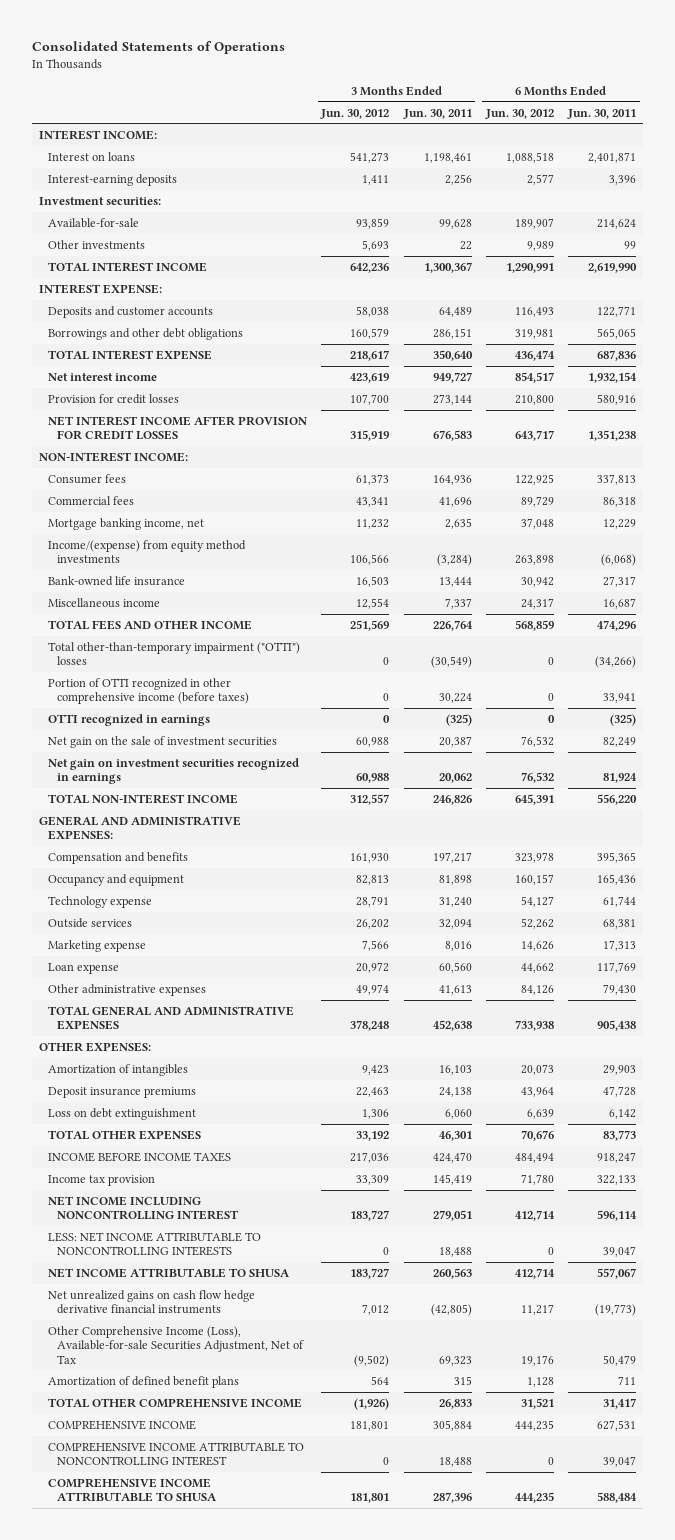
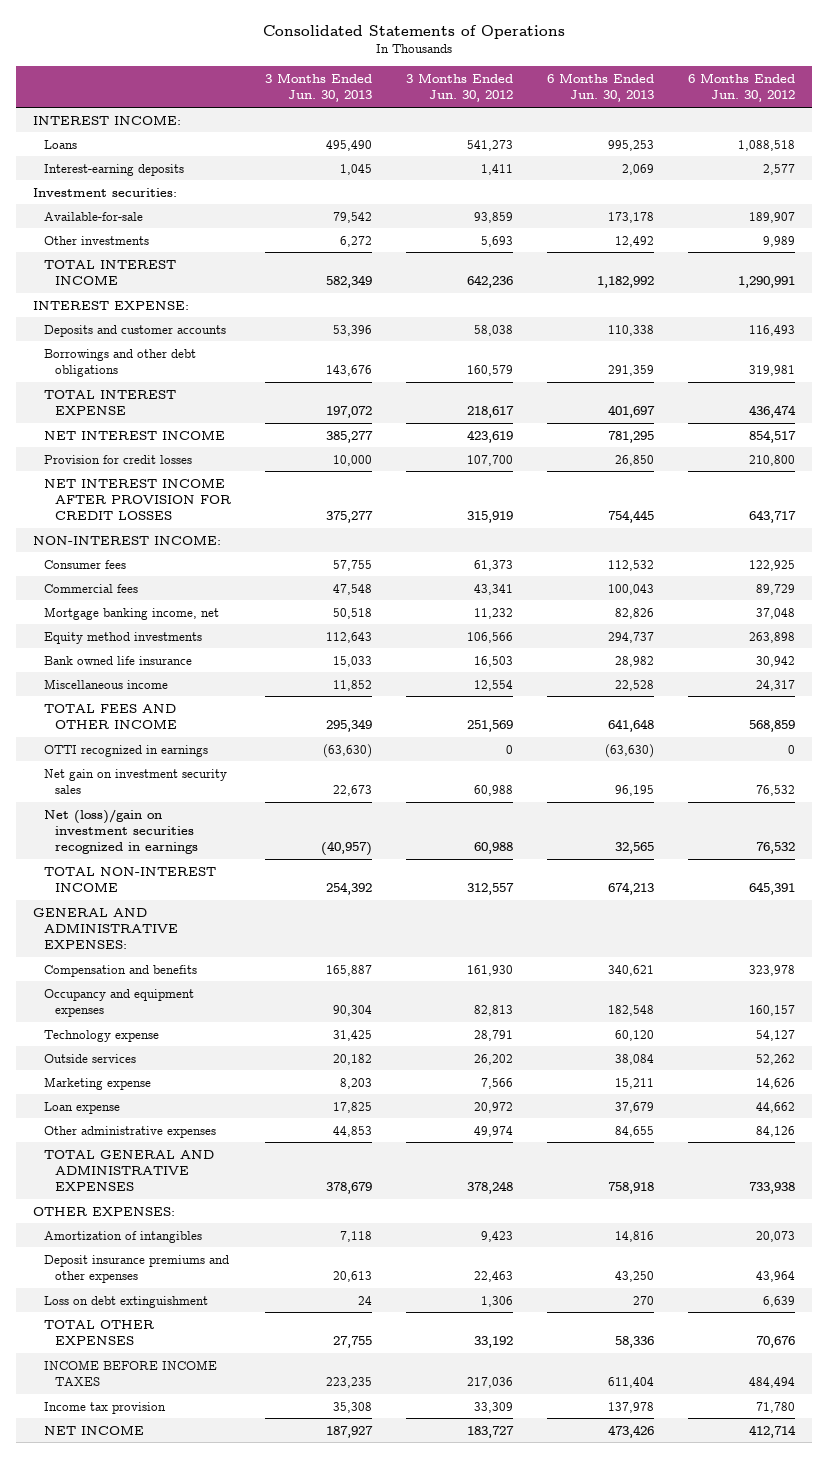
[402,108,472,119] Jun. 30, 2011 -> none
[567,108,637,119] Jun. 30, 2011 -> none
none -> [265,72,373,103] 3 Months Ended Jun. 30, 2013
none -> [547,72,655,103] 6 Months Ended Jun. 30, 2013
[48,151,136,161] Interest on loans -> [44,139,78,149] Loans
[48,372,158,381] Net interest income -> [44,429,226,440] NET INTEREST INCOME
[48,539,247,564] Income/(expense) from equity method investments -> [44,631,203,644] Equity method investments
[48,575,186,586] Bank-owned life insurance -> [44,655,193,665] Bank owned life insurance
[48,641,301,666] Total other-than-temporary impairment ("OTTI") losses -> none
[48,677,250,705] Portion of OTTI recognized in other comprehensive income (before taxes) -> none
[48,735,278,748] Net gain on the sale of investment securities -> [44,768,228,795] Net gain on investment security sales
[48,757,300,785] Net gain on investment securities recognized in earnings -> [44,808,199,855] Net (loss)/gain on investment securities recognized in earnings
[48,873,185,886] Occupancy and equipment -> [44,988,195,1018] Occupancy and equipment expenses
[48,1086,197,1098] Deposit insurance premiums -> [44,1254,230,1284] Deposit insurance premiums and other expenses
[48,1231,262,1257] LESS: NET INCOME ATTRIBUTABLE TO NONCONTROLLING INTERESTS -> none
[48,1267,291,1278] NET INCOME ATTRIBUTABLE TO SHUSA -> none
[48,1289,256,1315] Net unrealized gains on cash flow hedge derivative financial instruments -> none
[48,1325,305,1364] Other Comprehensive Income (Loss), Available-for-sale Securities Adjustment, Net of Tax -> none
[48,1375,240,1388] Amortization of defined benefit plans -> none
[48,1397,303,1408] TOTAL OTHER COMPREHENSIVE INCOME -> none
[48,1419,197,1430] COMPREHENSIVE INCOME -> none
[48,1441,305,1467] COMPREHENSIVE INCOME ATTRIBUTABLE TO NONCONTROLLING INTEREST -> none
[48,1477,218,1503] COMPREHENSIVE INCOME ATTRIBUTABLE TO SHUSA -> none
[48,1195,240,1221] NET INCOME INCLUDING NONCONTROLLING INTEREST -> [44,1424,145,1435] NET INCOME

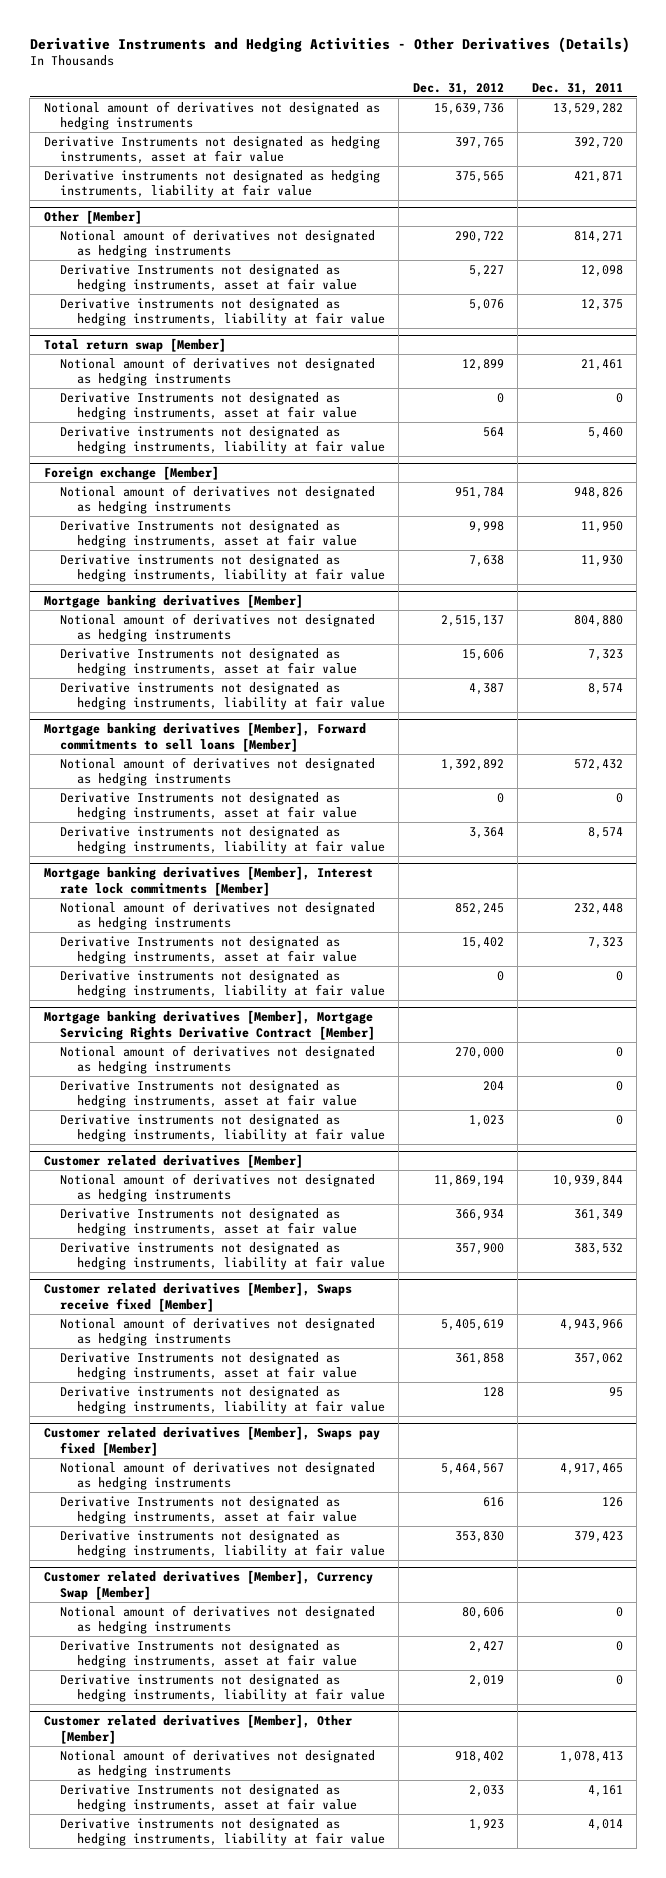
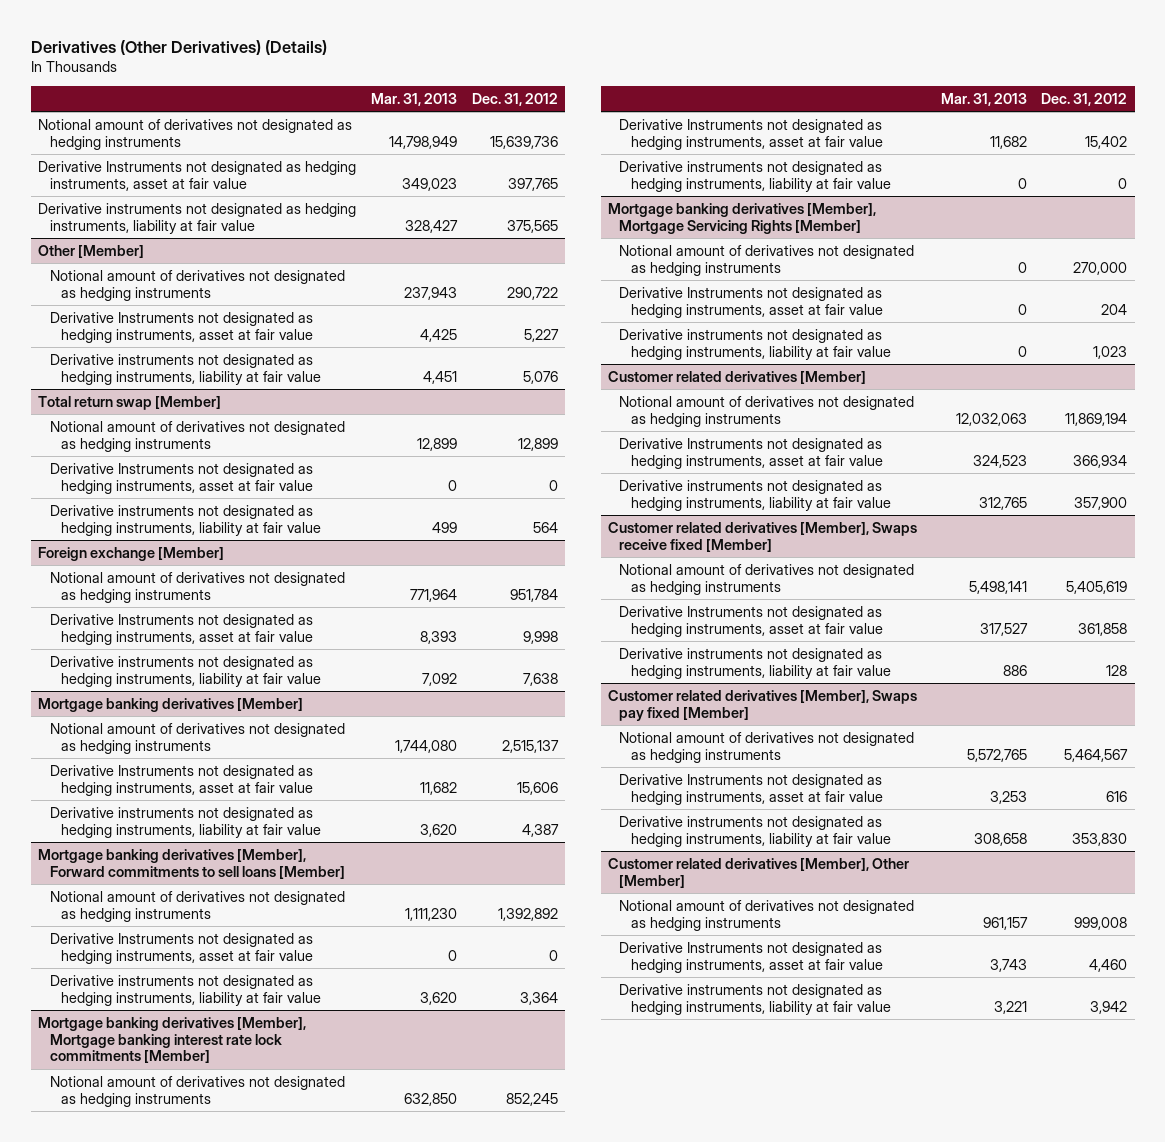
[29,36,630,53] Derivative Instruments and Hedging Activities - Other Derivatives (Details) -> [30,39,327,55] Derivatives (Other Derivatives) (Details)
[531,82,623,95] Dec. 31, 2011 -> none
none -> [370,93,457,107] Mar. 31, 2013
[43,866,373,896] Mortgage banking derivatives [Member], Interest rate lock commitments [Member] -> [38,1016,307,1064] Mortgage banking derivatives [Member], Mortgage banking interest rate lock commitments [Member]
[43,1010,376,1040] Mortgage banking derivatives [Member], Mortgage Servicing Rights Derivative Contract [Member] -> [607,202,876,234] Mortgage banking derivatives [Member], Mortgage Servicing Rights [Member]
[43,1570,373,1600] Customer related derivatives [Member], Currency Swap [Member] -> none
[60,1604,376,1635] Notional amount of derivatives not designated as hedging instruments -> none
[60,1639,357,1669] Derivative Instruments not designated as hedging instruments, asset at fair value -> none
[60,1673,385,1703] Derivative instruments not designated as hedging instruments, liability at fair value -> none
[454,1750,504,1763] 918,402 -> [1074,916,1128,930] 999,008
[468,1784,504,1797] 2,033 -> [1089,958,1128,972] 4,460
[468,1818,504,1831] 1,923 -> [1090,1000,1128,1014] 3,942

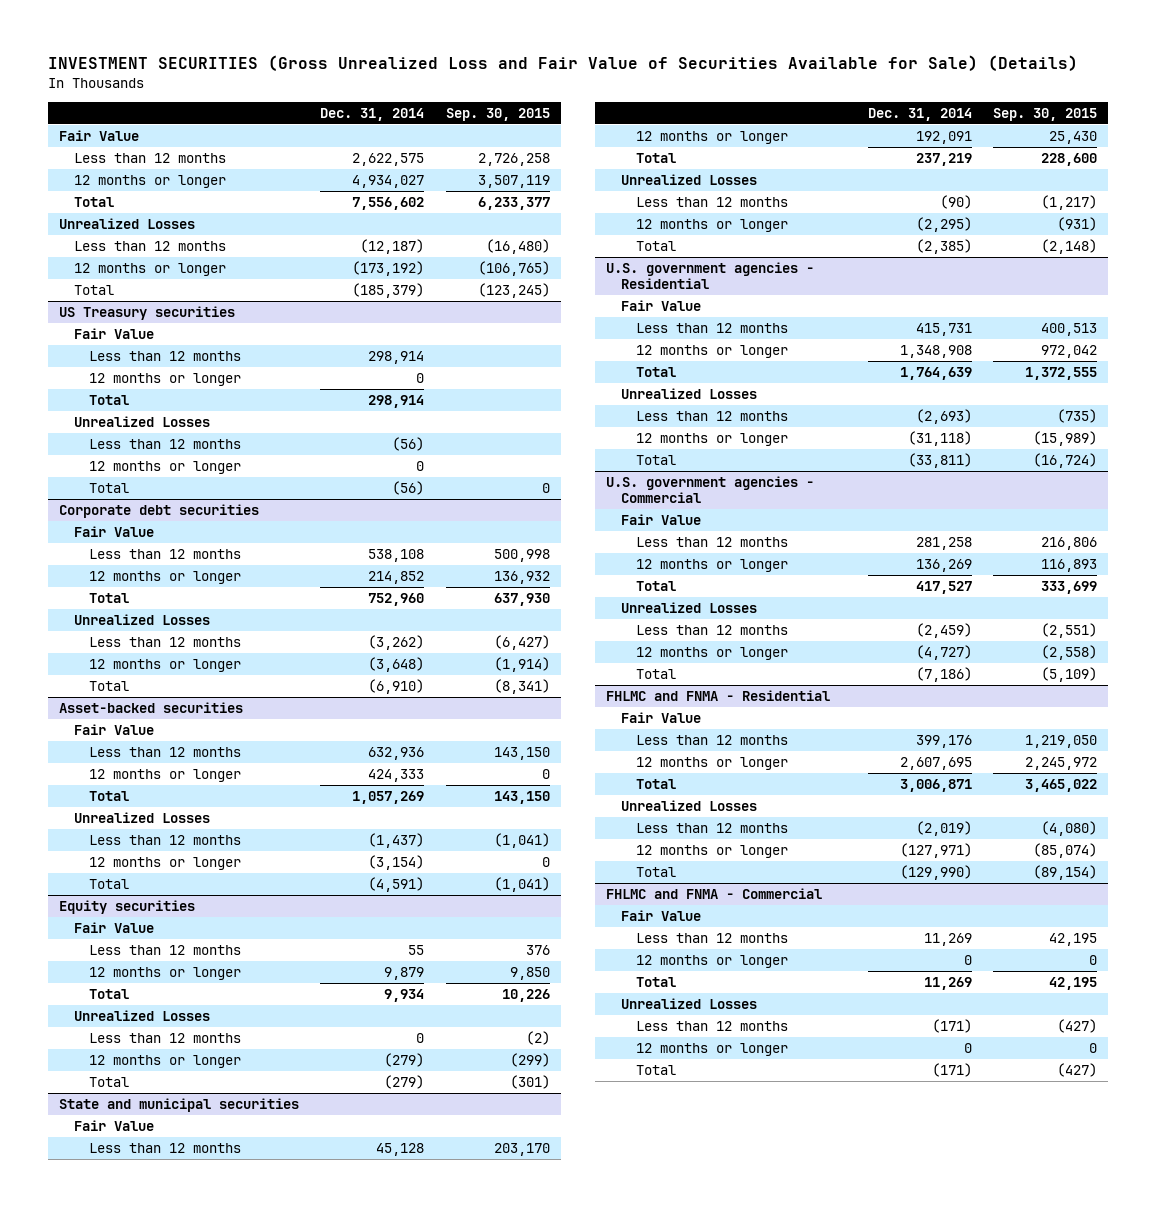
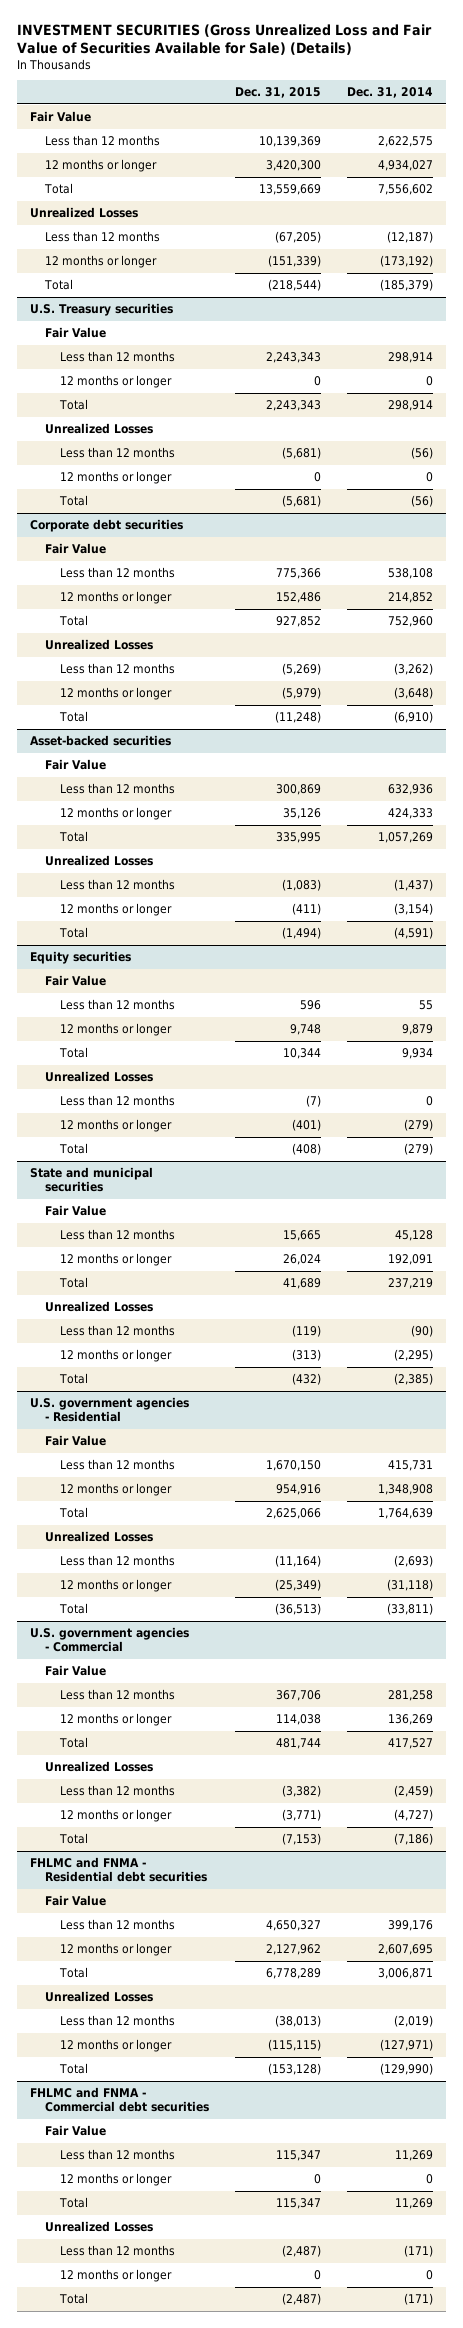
[445,107,550,121] Sep. 30, 2015 -> none
none -> [234,87,321,99] Dec. 31, 2015
[58,306,235,321] US Treasury securities -> [30,302,174,316] U.S. Treasury securities
[606,690,831,702] FHLMC and FNMA - Residential -> [30,1856,208,1883] FHLMC and FNMA - Residential debt securities
[606,888,823,900] FHLMC and FNMA - Commercial -> [30,2086,210,2113] FHLMC and FNMA - Commercial debt securities

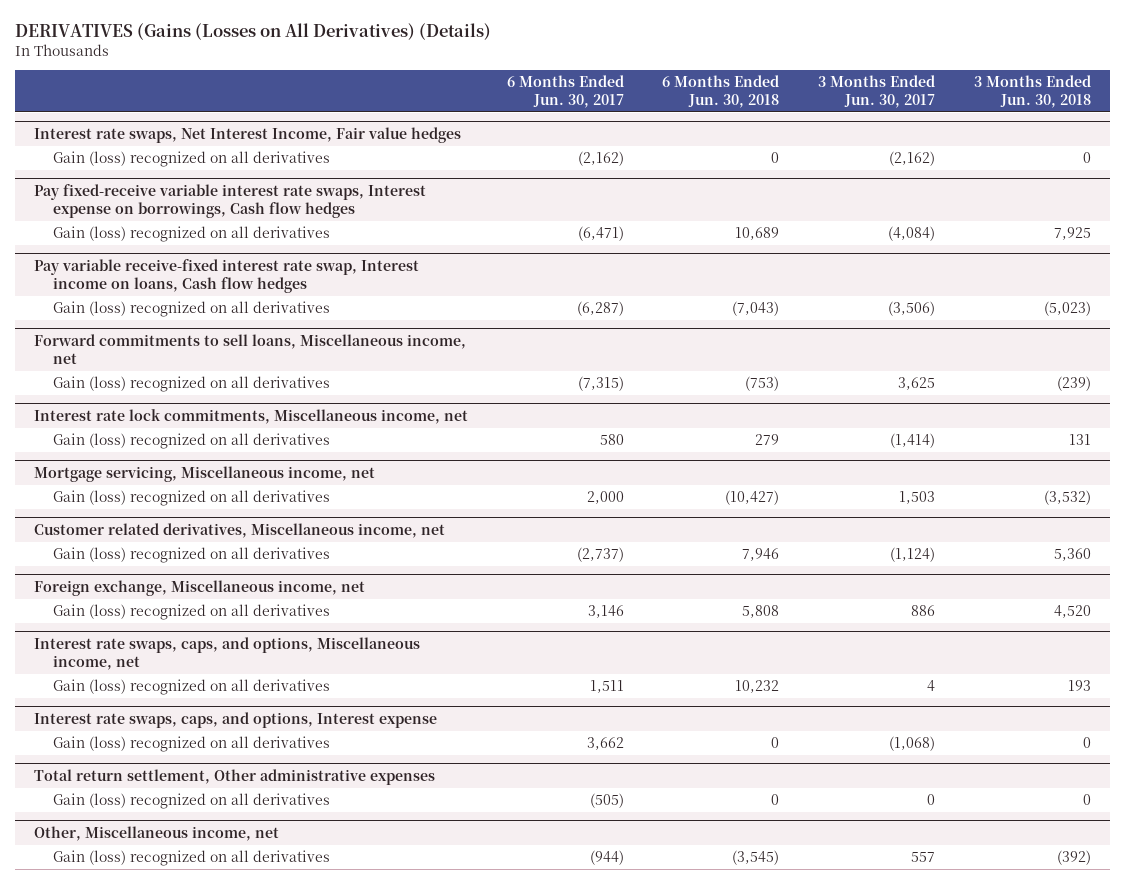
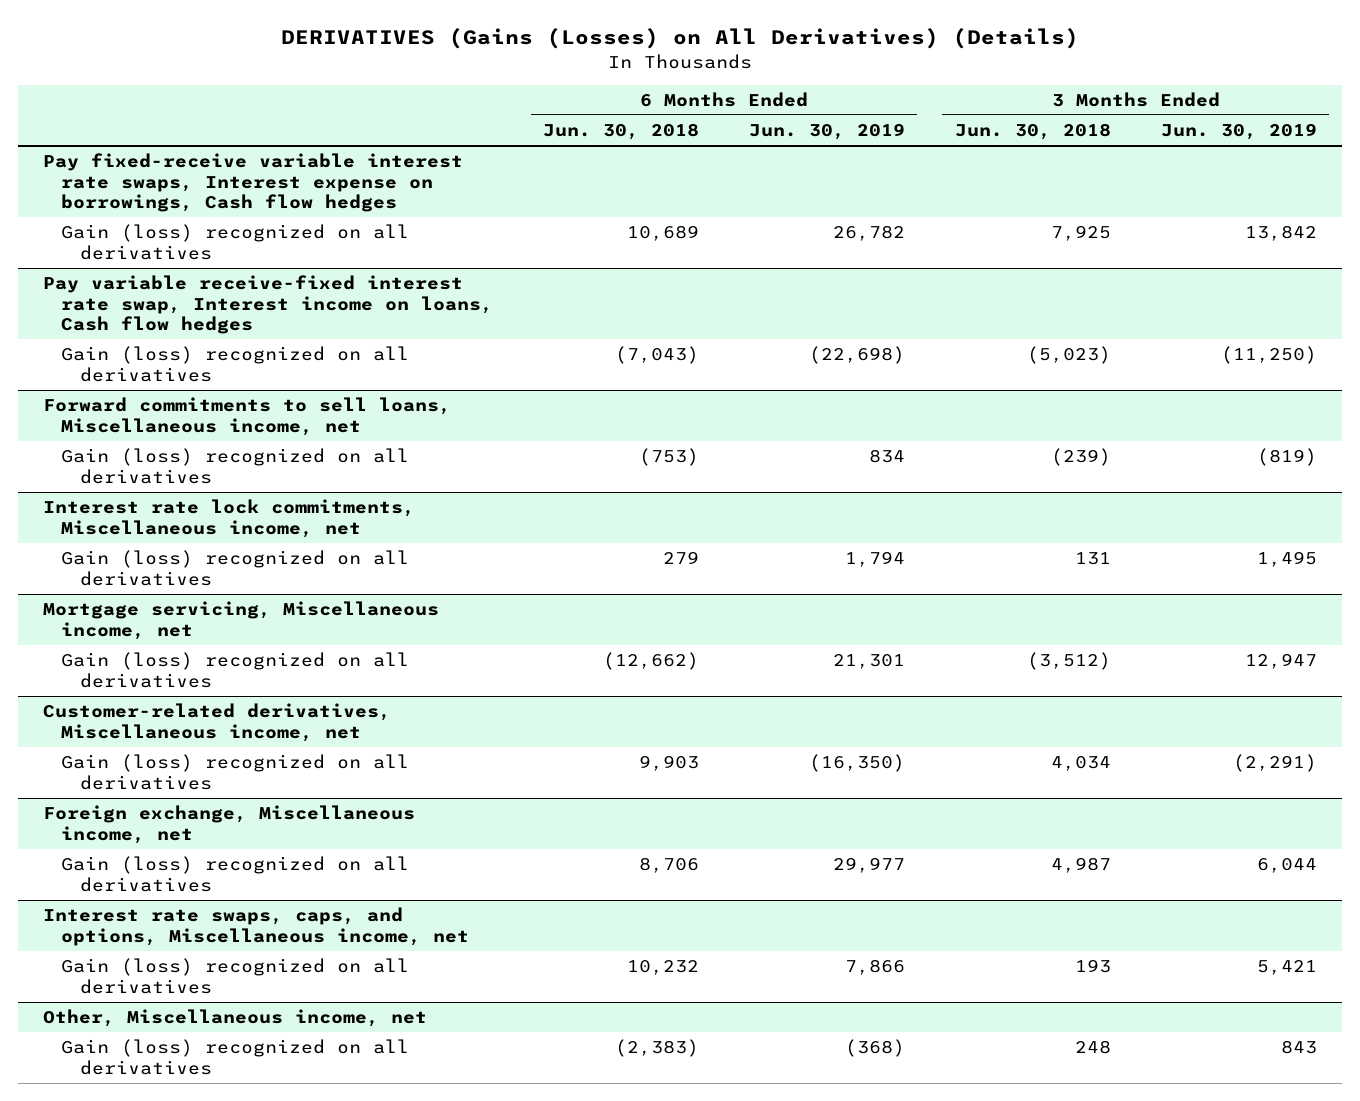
[14,22,491,40] DERIVATIVES (Gains (Losses on All Derivatives) (Details) -> [280,28,1079,50] DERIVATIVES (Gains (Losses) on All Derivatives) (Details)
[506,75,624,108] 6 Months Ended Jun. 30, 2017 -> none
[818,75,936,108] 3 Months Ended Jun. 30, 2017 -> none
none -> [748,122,905,140] Jun. 30, 2019
none -> [1160,122,1317,140] Jun. 30, 2019
[33,127,461,144] Interest rate swaps, Net Interest Income, Fair value hedges -> none
[53,151,331,168] Gain (loss) recognized on all derivatives -> none
[725,490,780,506] (10,427) -> [603,652,700,671] (12,662)
[1043,490,1091,506] (3,532) -> [1026,652,1111,671] (3,512)
[33,523,445,539] Customer related derivatives, Miscellaneous income, net -> [42,703,391,742] Customer-related derivatives, Miscellaneous income, net
[742,548,780,562] 7,946 -> [639,755,700,772] 9,903
[1053,548,1091,562] 5,360 -> [1050,756,1111,772] 4,034
[742,605,780,619] 5,808 -> [639,857,700,874] 8,706
[1053,605,1091,619] 4,520 -> [1050,857,1111,874] 4,987
[33,712,437,729] Interest rate swaps, caps, and options, Interest expense -> none
[53,736,331,753] Gain (loss) recognized on all derivatives -> none
[33,769,435,786] Total return settlement, Other administrative expenses -> none
[53,793,331,810] Gain (loss) recognized on all derivatives -> none
[732,850,780,866] (3,545) -> [615,1039,700,1058] (2,383)
[1056,850,1091,866] (392) -> [1074,1040,1111,1055] 248

